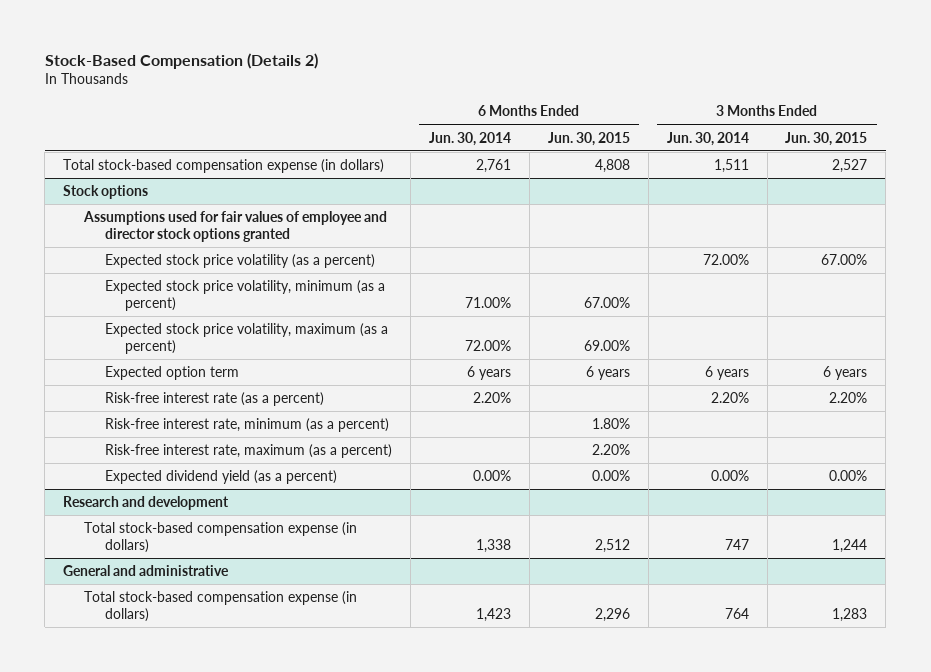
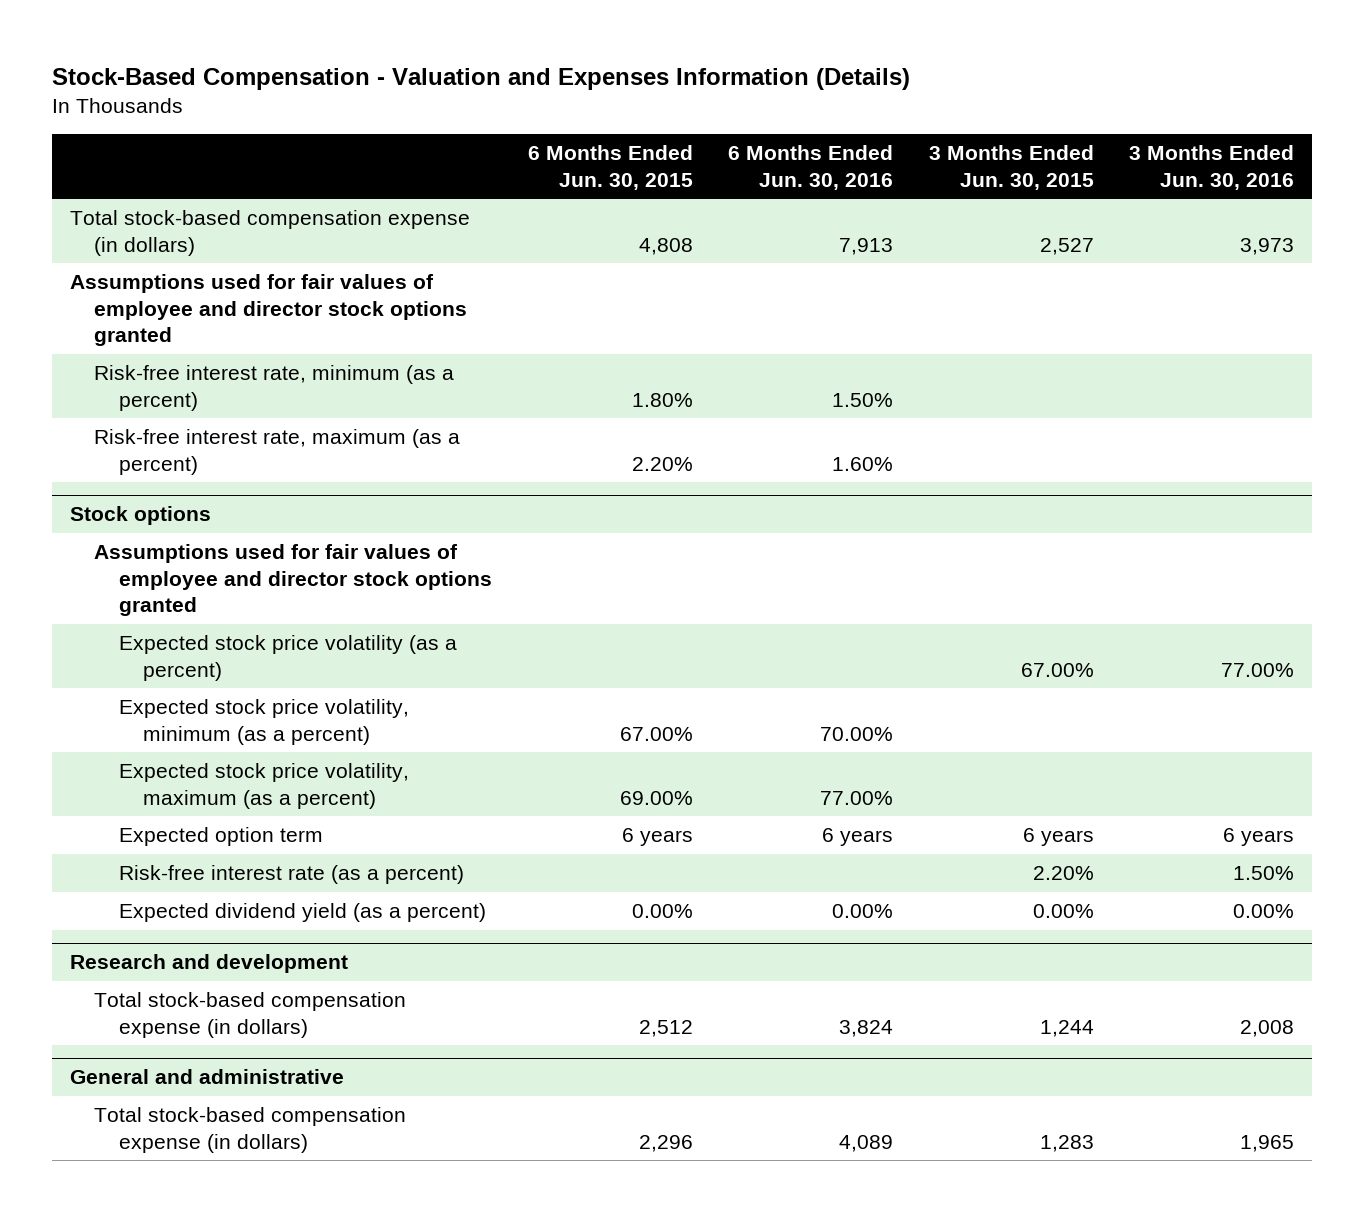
[44,52,318,69] Stock-Based Compensation (Details 2) -> [52,67,911,90] Stock-Based Compensation - Valuation and Expenses Information (Details)
[428,131,511,146] Jun. 30, 2014 -> none
[666,131,749,146] Jun. 30, 2014 -> none
none -> [728,144,894,190] 6 Months Ended Jun. 30, 2016
none -> [1129,144,1295,190] 3 Months Ended Jun. 30, 2016
none -> [70,274,468,347] Assumptions used for fair values of employee and director stock options granted
none -> [94,365,455,411] Risk-free interest rate, minimum (as a percent)
none -> [94,429,461,475] Risk-free interest rate, maximum (as a percent)
[104,418,389,433] Risk-free interest rate, minimum (as a percent) -> none
[104,444,392,459] Risk-free interest rate, maximum (as a percent) -> none

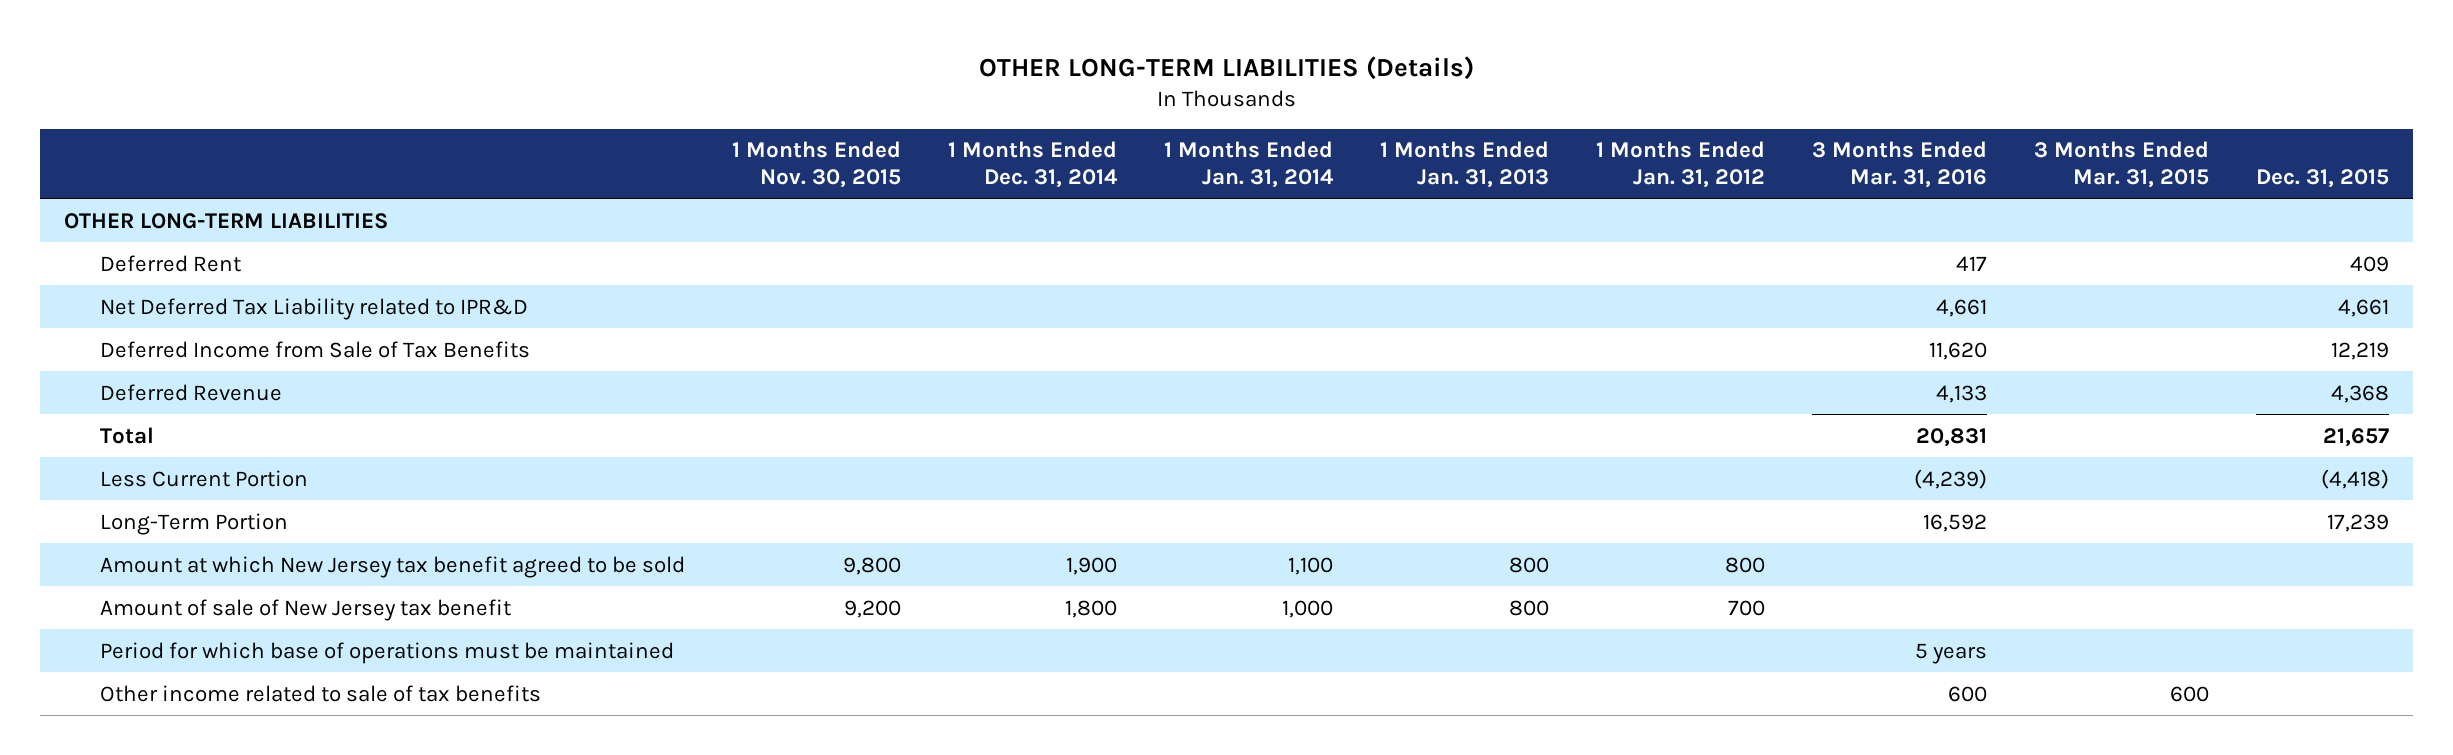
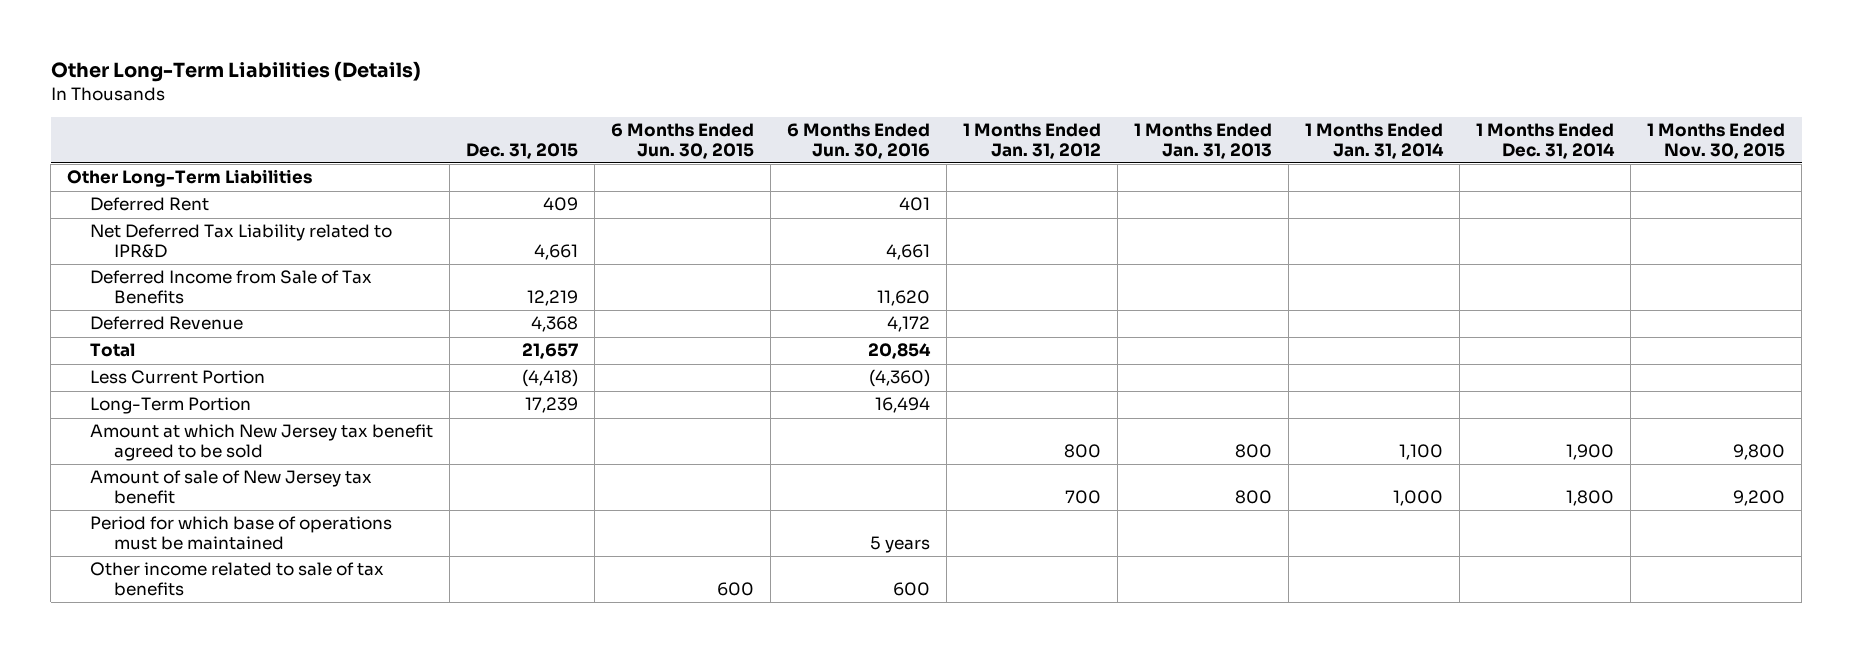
[978,55,1474,80] OTHER LONG-TERM LIABILITIES (Details) -> [50,60,421,82] Other Long-Term Liabilities (Details)
[1812,141,1988,189] 3 Months Ended Mar. 31, 2016 -> none
[2034,141,2210,189] 3 Months Ended Mar. 31, 2015 -> none
none -> [611,123,755,159] 6 Months Ended Jun. 30, 2015
none -> [787,123,931,159] 6 Months Ended Jun. 30, 2016
[63,212,388,229] OTHER LONG-TERM LIABILITIES -> [67,169,313,188] Other Long-Term Liabilities

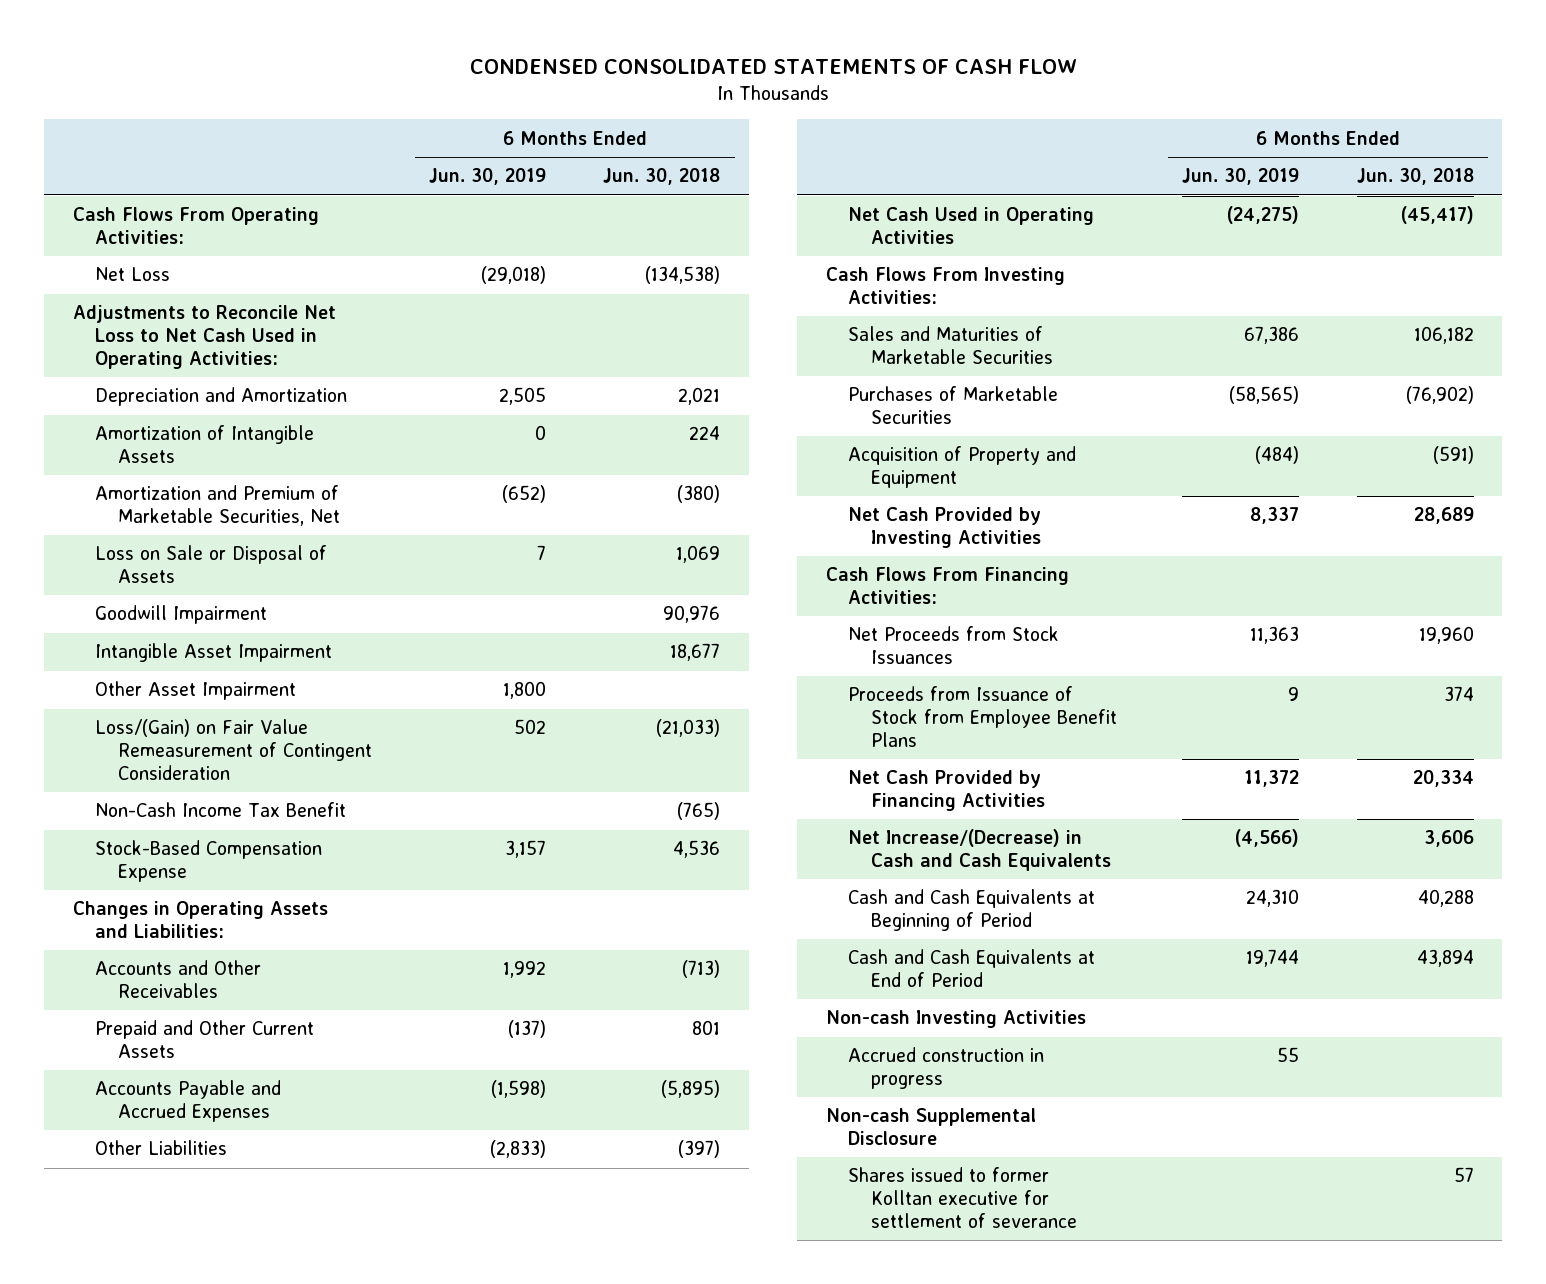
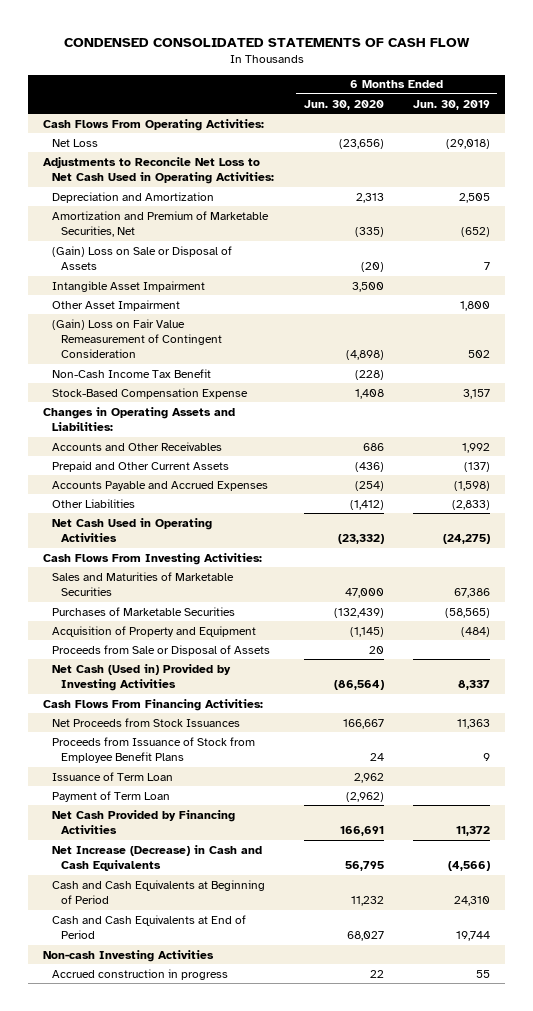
[603,168,721,186] Jun. 30, 2018 -> none
none -> [303,99,384,110] Jun. 30, 2020
[95,425,315,464] Amortization of Intangible Assets -> none
[95,605,268,625] Goodwill Impairment -> none
[95,545,328,584] Loss on Sale or Disposal of Assets -> [52,245,233,271] (Gain) Loss on Sale or Disposal of Assets
[95,719,372,780] Loss/(Gain) on Fair Value Remeasurement of Contingent Consideration -> [52,318,222,359] (Gain) Loss on Fair Value Remeasurement of Contingent Consideration
none -> [52,644,271,656] Proceeds from Sale or Disposal of Assets
[848,507,1042,549] Net Cash Provided by Investing Activities -> [52,663,232,692] Net Cash (Used in) Provided by Investing Activities
none -> [52,771,174,781] Issuance of Term Loan
none -> [52,790,171,802] Payment of Term Loan
[848,829,1111,872] Net Increase/(Decrease) in Cash and Cash Equivalents -> [52,844,263,872] Net Increase (Decrease) in Cash and Cash Equivalents
[825,1108,1036,1146] Non-cash Supplemental Disclosure -> none
[848,1167,1077,1228] Shares issued to former Kolltan executive for settlement of severance -> none

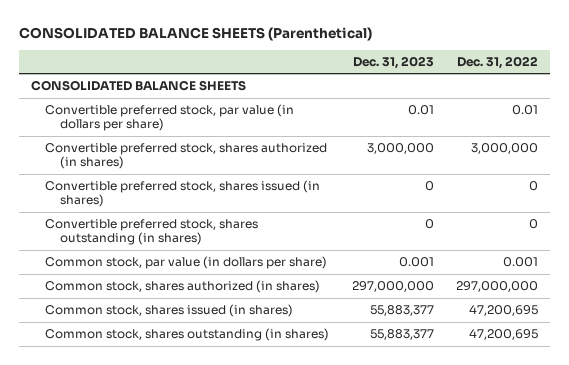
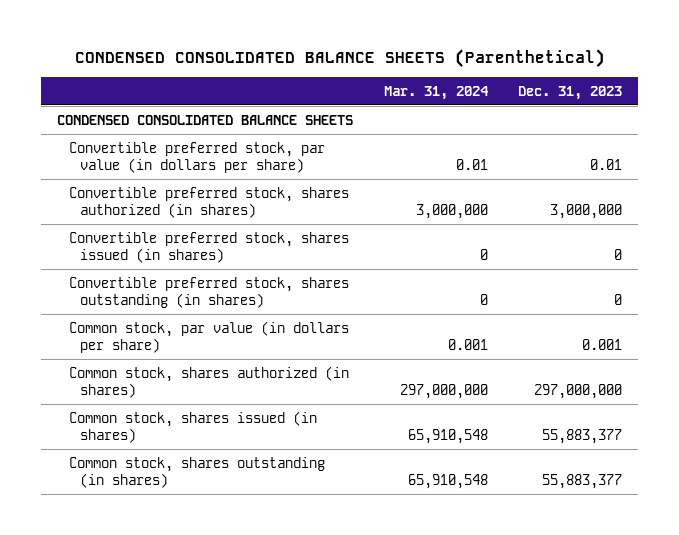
[19,26,373,41] CONSOLIDATED BALANCE SHEETS (Parenthetical) -> [74,49,605,69] CONDENSED CONSOLIDATED BALANCE SHEETS (Parenthetical)
[457,55,539,69] Dec. 31, 2022 -> none
none -> [383,85,489,100] Mar. 31, 2024
[30,80,246,92] CONSOLIDATED BALANCE SHEETS -> [56,114,353,125] CONDENSED CONSOLIDATED BALANCE SHEETS

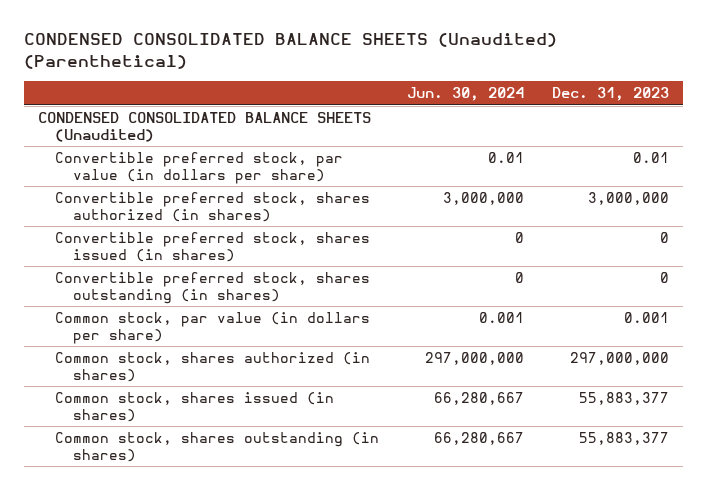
[74,49,605,69] CONDENSED CONSOLIDATED BALANCE SHEETS (Parenthetical) -> [23,33,557,69] CONDENSED CONSOLIDATED BALANCE SHEETS (Unaudited) (Parenthetical)
[383,85,489,100] Mar. 31, 2024 -> none
none -> [407,86,525,101] Jun. 30, 2024
[56,114,353,125] CONDENSED CONSOLIDATED BALANCE SHEETS -> [37,112,371,142] CONDENSED CONSOLIDATED BALANCE SHEETS (Unaudited)

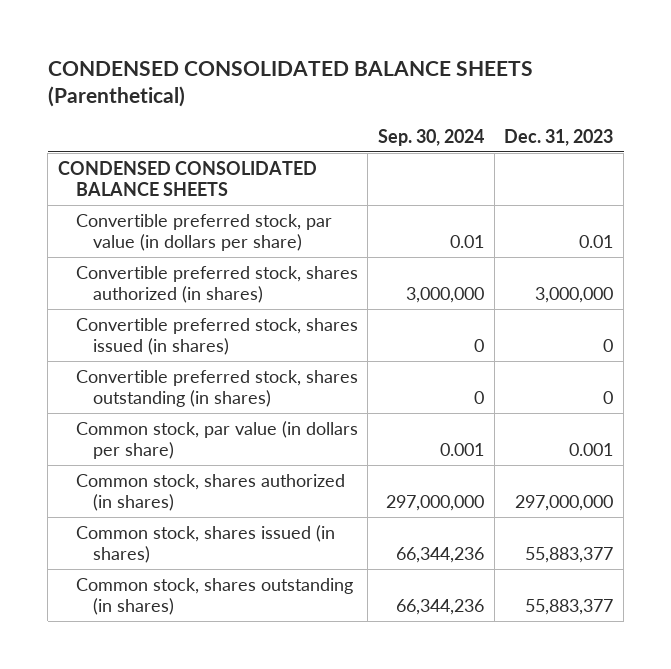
[23,33,557,69] CONDENSED CONSOLIDATED BALANCE SHEETS (Unaudited) (Parenthetical) -> [47,60,533,108] CONDENSED CONSOLIDATED BALANCE SHEETS (Parenthetical)
[407,86,525,101] Jun. 30, 2024 -> none
none -> [377,128,484,146] Sep. 30, 2024
[37,112,371,142] CONDENSED CONSOLIDATED BALANCE SHEETS (Unaudited) -> [57,160,317,197] CONDENSED CONSOLIDATED BALANCE SHEETS

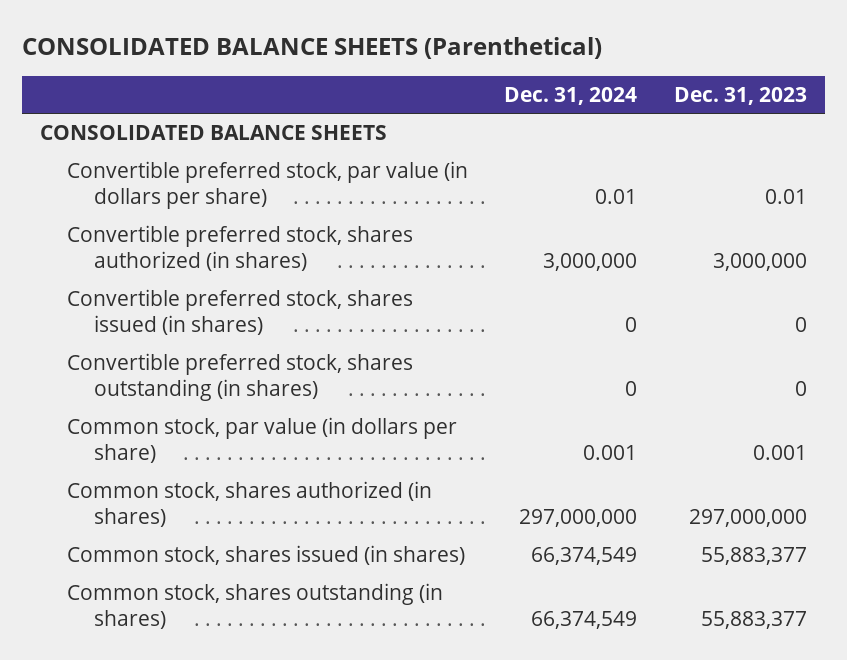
[47,60,533,108] CONDENSED CONSOLIDATED BALANCE SHEETS (Parenthetical) -> [21,36,602,59] CONSOLIDATED BALANCE SHEETS (Parenthetical)
[377,128,484,146] Sep. 30, 2024 -> none
none -> [504,86,638,105] Dec. 31, 2024
[57,160,317,197] CONDENSED CONSOLIDATED BALANCE SHEETS -> [40,125,388,141] CONSOLIDATED BALANCE SHEETS

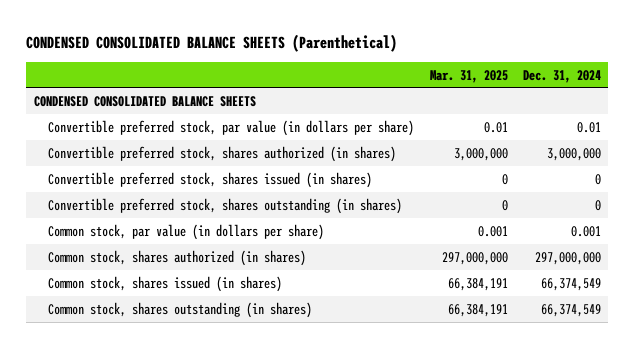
[21,36,602,59] CONSOLIDATED BALANCE SHEETS (Parenthetical) -> [25,33,397,52] CONDENSED CONSOLIDATED BALANCE SHEETS (Parenthetical)
[673,86,807,105] Dec. 31, 2023 -> none
none -> [429,69,508,83] Mar. 31, 2025
[40,125,388,141] CONSOLIDATED BALANCE SHEETS -> [33,95,256,107] CONDENSED CONSOLIDATED BALANCE SHEETS

